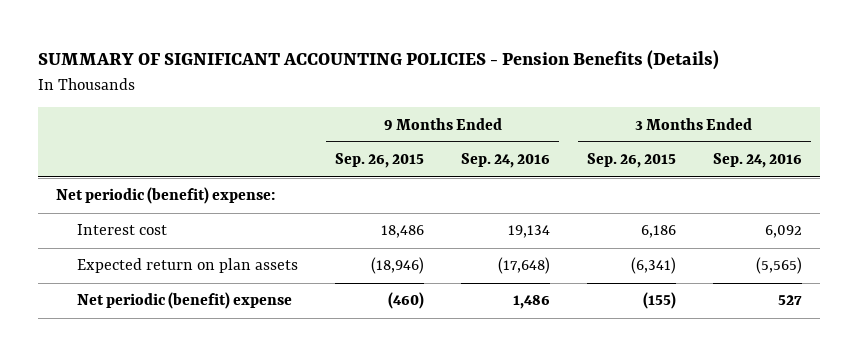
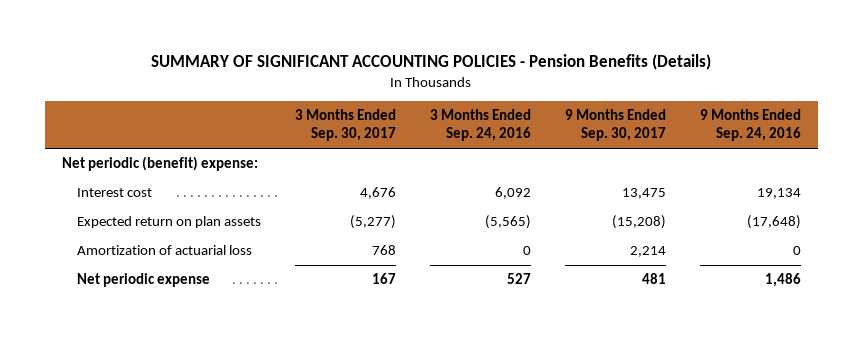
[335,153,425,169] Sep. 26, 2015 -> none
[586,153,676,169] Sep. 26, 2015 -> none
none -> [294,109,396,142] 3 Months Ended Sep. 30, 2017
none -> [564,109,666,142] 9 Months Ended Sep. 30, 2017
none -> [76,245,252,256] Amortization of actuarial loss
[77,292,293,310] Net periodic (benefit) expense -> [76,273,210,288] Net periodic expense

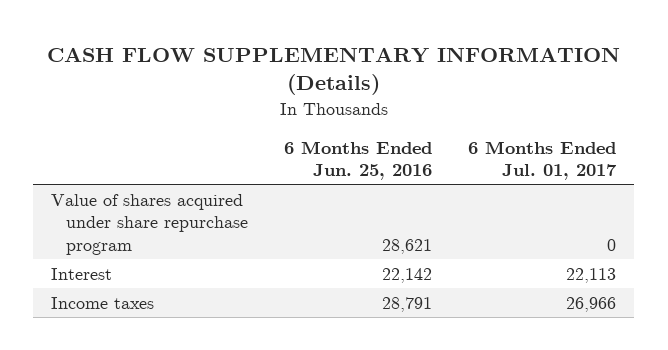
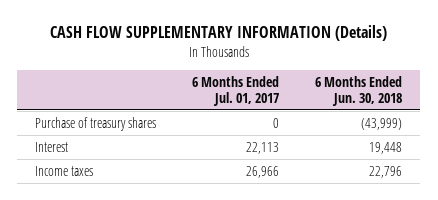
[284,140,433,180] 6 Months Ended Jun. 25, 2016 -> none
none -> [315,75,403,106] 6 Months Ended Jun. 30, 2018
[51,193,249,255] Value of shares acquired under share repurchase program -> [35,116,157,131] Purchase of treasury shares

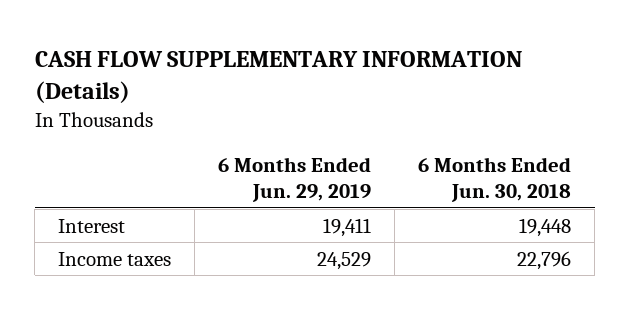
[192,75,280,106] 6 Months Ended Jul. 01, 2017 -> none
none -> [218,156,372,203] 6 Months Ended Jun. 29, 2019
[35,116,157,131] Purchase of treasury shares -> none

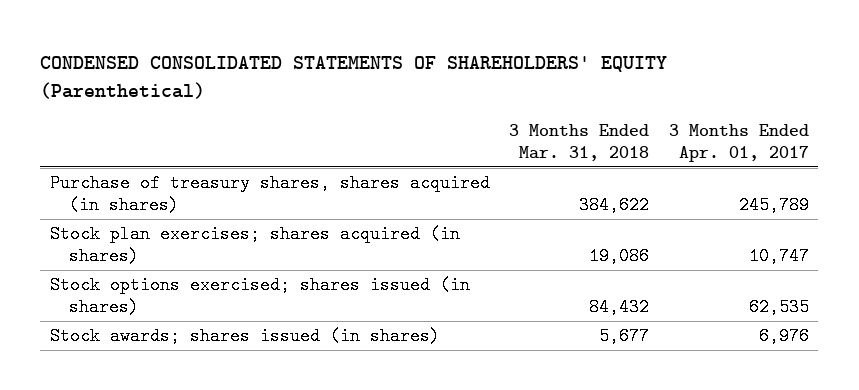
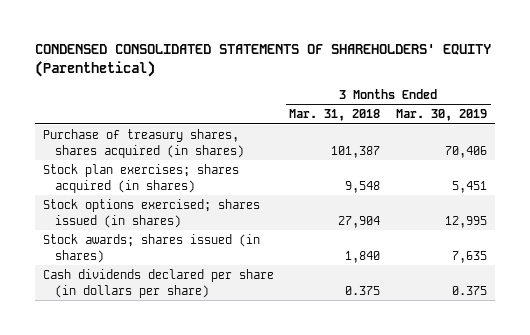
[668,123,809,162] 3 Months Ended Apr. 01, 2017 -> none
none -> [395,109,487,122] Mar. 30, 2019
[579,196,650,215] 384,622 -> [331,145,381,158] 101,387
[589,247,650,266] 19,086 -> [345,180,381,193] 9,548
[589,298,650,317] 84,432 -> [338,215,381,228] 27,904
[599,327,650,346] 5,677 -> [345,250,381,263] 1,840
none -> [42,269,274,298] Cash dividends declared per share (in dollars per share)

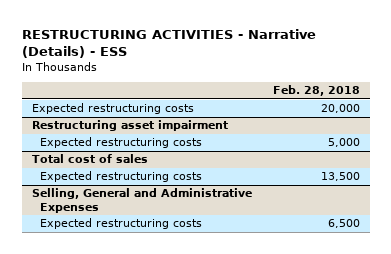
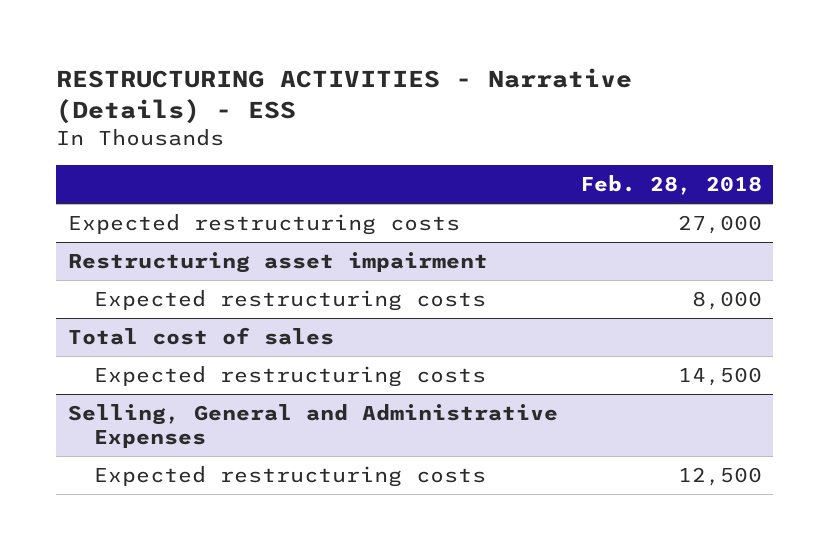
[320,104,360,114] 20,000 -> [678,214,763,234] 27,000
[327,138,360,148] 5,000 -> [692,290,763,310] 8,000
[320,172,360,182] 13,500 -> [678,366,763,386] 14,500
[327,219,360,229] 6,500 -> [678,466,763,486] 12,500

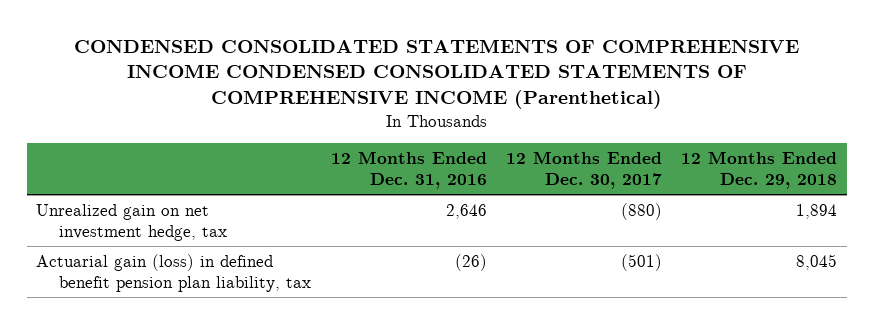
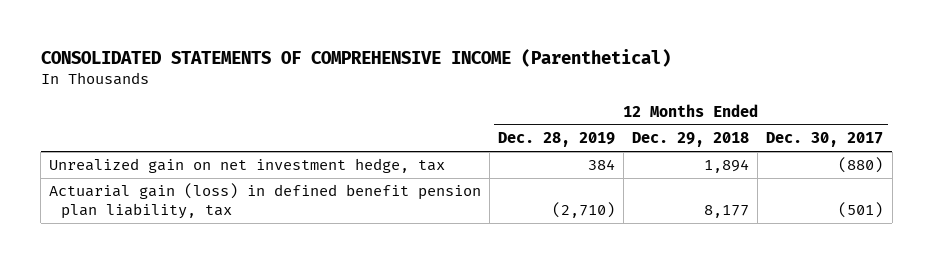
[73,38,799,110] CONDENSED CONSOLIDATED STATEMENTS OF COMPREHENSIVE INCOME CONDENSED CONSOLIDATED STATEMENTS OF COMPREHENSIVE INCOME (Parenthetical) -> [40,48,671,67] CONSOLIDATED STATEMENTS OF COMPREHENSIVE INCOME (Parenthetical)
[330,151,487,189] 12 Months Ended Dec. 31, 2016 -> none
none -> [498,132,616,148] Dec. 28, 2019
[796,253,838,270] 8,045 -> [704,205,750,219] 8,177

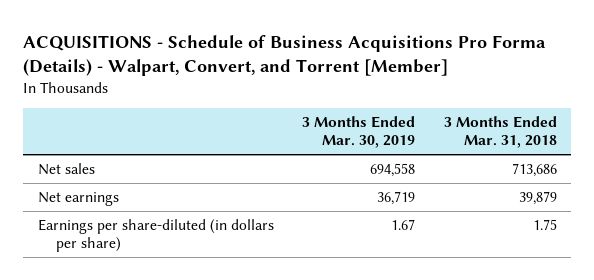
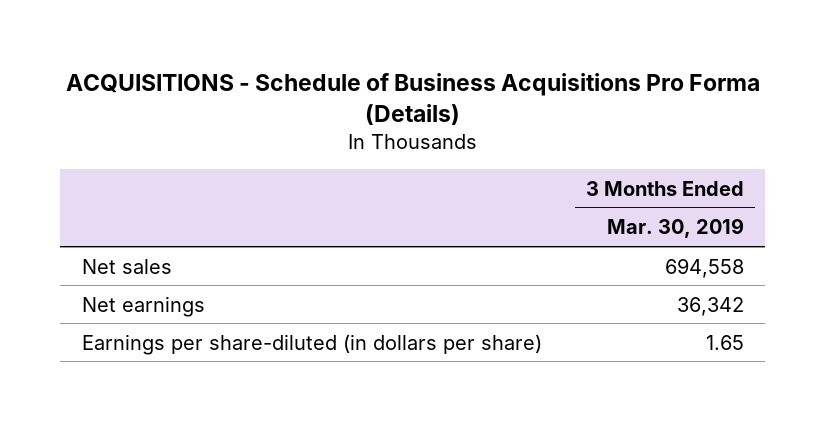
[23,34,547,76] ACQUISITIONS - Schedule of Business Acquisitions Pro Forma (Details) - Walpart, Convert, and Torrent [Member] -> [65,73,760,126] ACQUISITIONS - Schedule of Business Acquisitions Pro Forma (Details)
[443,116,557,149] 3 Months Ended Mar. 31, 2018 -> none
[377,190,416,205] 36,719 -> [676,296,744,316] 36,342
[391,218,416,230] 1.67 -> [705,334,744,350] 1.65

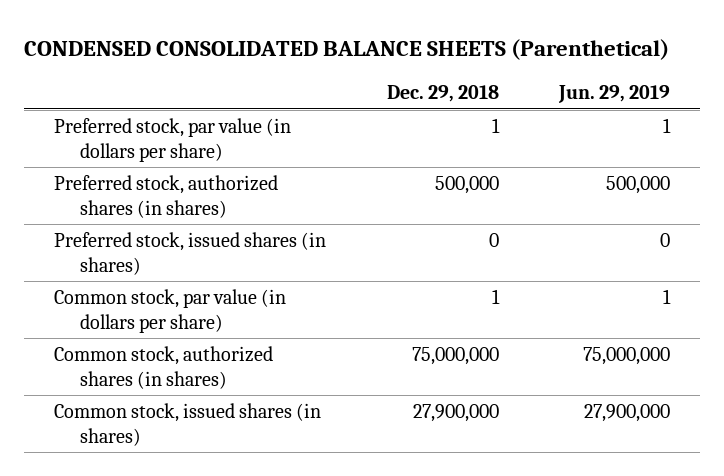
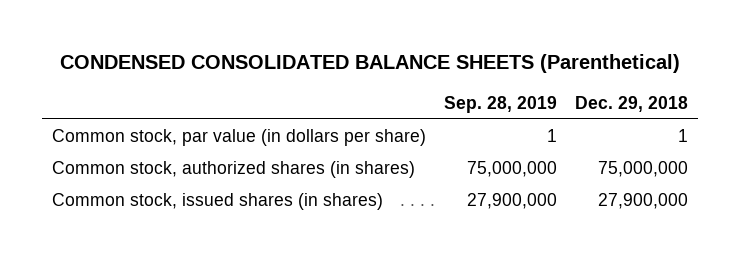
[557,85,670,104] Jun. 29, 2019 -> none
none -> [444,95,558,113] Sep. 28, 2019
[54,118,292,162] Preferred stock, par value (in dollars per share) -> none
[54,175,279,218] Preferred stock, authorized shares (in shares) -> none
[54,232,327,275] Preferred stock, issued shares (in shares) -> none

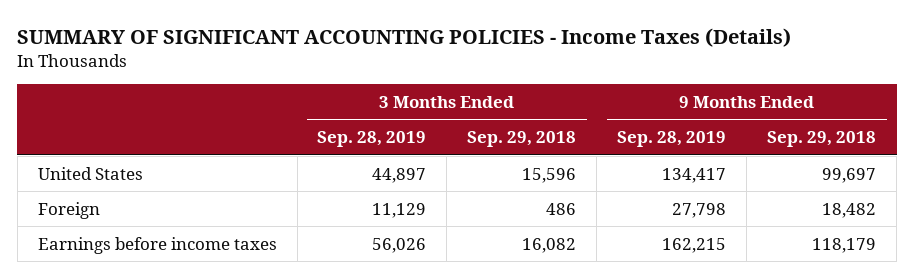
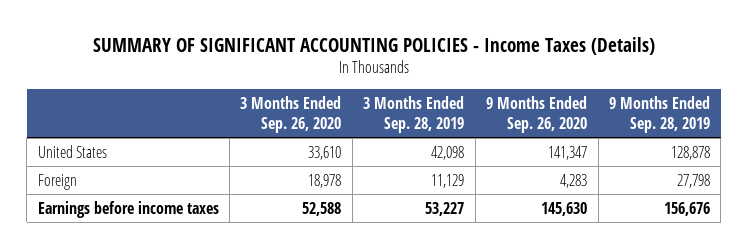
[467,131,577,148] Sep. 29, 2018 -> none
[767,131,877,148] Sep. 29, 2018 -> none
none -> [240,95,342,133] 3 Months Ended Sep. 26, 2020
none -> [486,95,588,133] 9 Months Ended Sep. 26, 2020
[372,167,427,183] 44,897 -> [431,145,465,160] 42,098
[662,167,727,183] 134,417 -> [671,145,711,160] 128,878
[372,237,427,253] 56,026 -> [425,201,465,216] 53,227
[662,237,727,253] 162,215 -> [664,201,711,216] 156,676

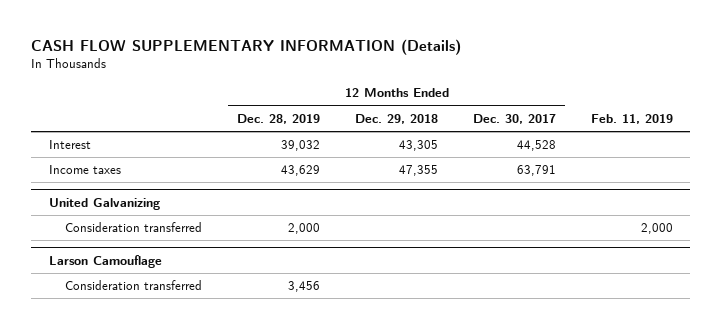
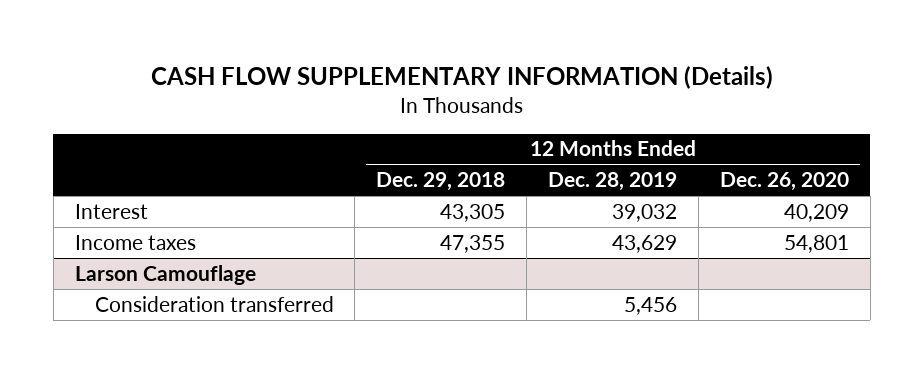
[473,113,557,124] Dec. 30, 2017 -> none
[590,113,673,124] Feb. 11, 2019 -> none
none -> [720,172,850,192] Dec. 26, 2020
[48,197,160,210] United Galvanizing -> none
[65,222,203,233] Consideration transferred -> none
[288,281,321,293] 3,456 -> [624,296,678,315] 5,456

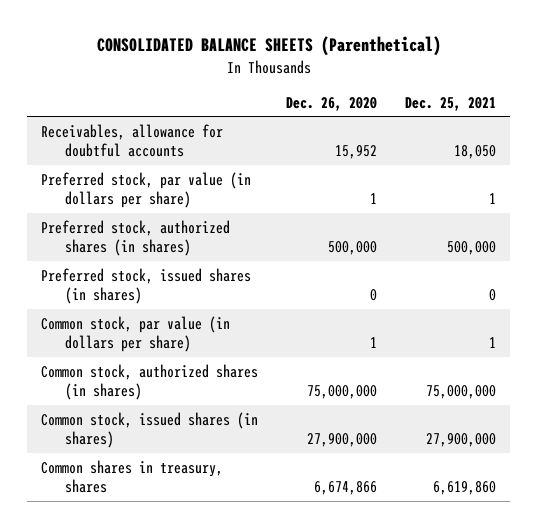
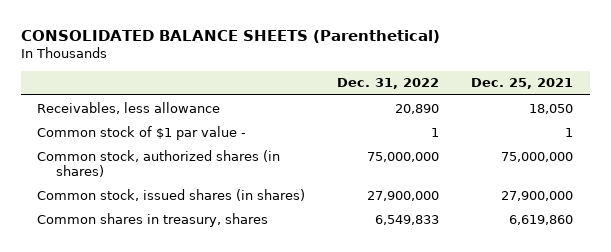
[286,96,378,111] Dec. 26, 2020 -> none
none -> [337,78,440,90] Dec. 31, 2022
[41,171,252,209] Preferred stock, par value (in dollars per share) -> none
[41,219,231,257] Preferred stock, authorized shares (in shares) -> none
[41,267,252,305] Preferred stock, issued shares (in shares) -> none
[41,123,224,158] Receivables, allowance for doubtful accounts -> [37,101,221,114] Receivables, less allowance
[41,315,231,353] Common stock, par value (in dollars per share) -> [37,125,247,140] Common stock of $1 par value -

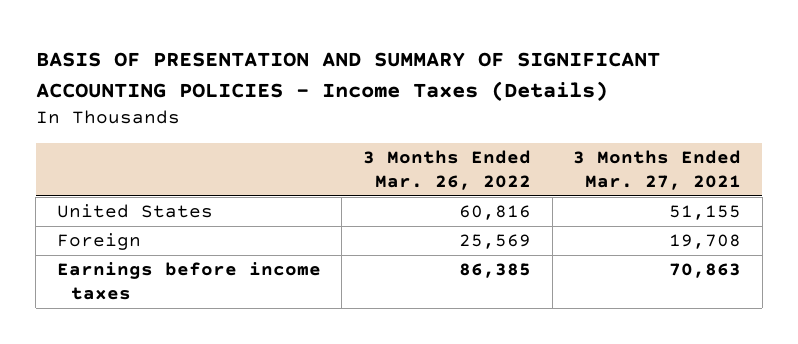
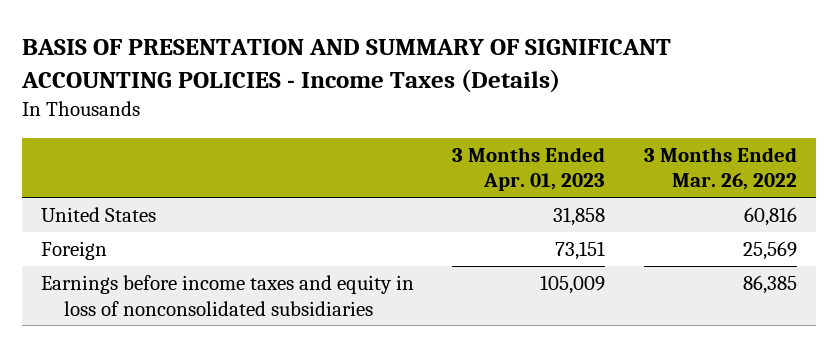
[573,150,742,191] 3 Months Ended Mar. 27, 2021 -> none
none -> [452,146,606,192] 3 Months Ended Apr. 01, 2023
[56,262,321,301] Earnings before income taxes -> [41,275,415,316] Earnings before income taxes and equity in loss of nonconsolidated subsidiaries

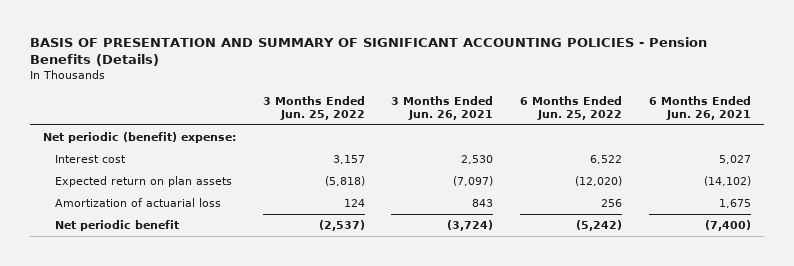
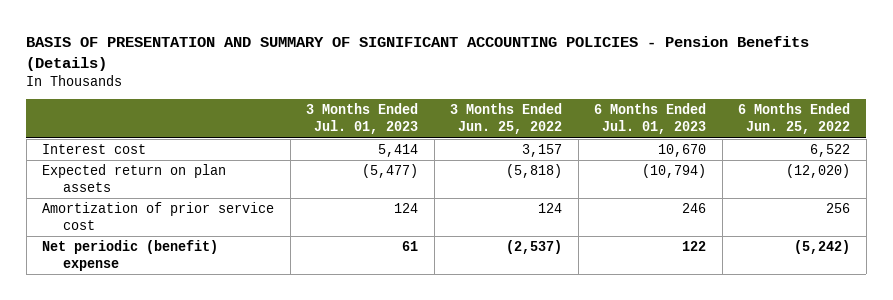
[391,95,494,120] 3 Months Ended Jun. 26, 2021 -> none
[648,95,751,120] 6 Months Ended Jun. 26, 2021 -> none
none -> [306,103,419,135] 3 Months Ended Jul. 01, 2023
none -> [594,103,707,135] 6 Months Ended Jul. 01, 2023
[43,131,237,143] Net periodic (benefit) expense: -> none
[55,197,222,207] Amortization of actuarial loss -> [42,202,275,231] Amortization of prior service cost
[55,219,180,231] Net periodic benefit -> [42,240,219,272] Net periodic (benefit) expense

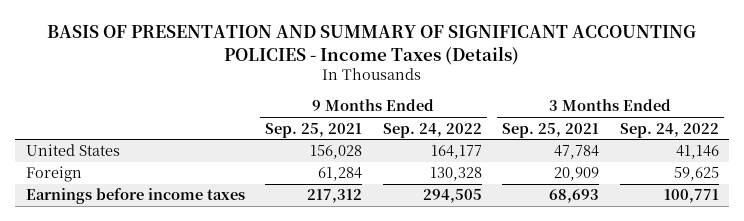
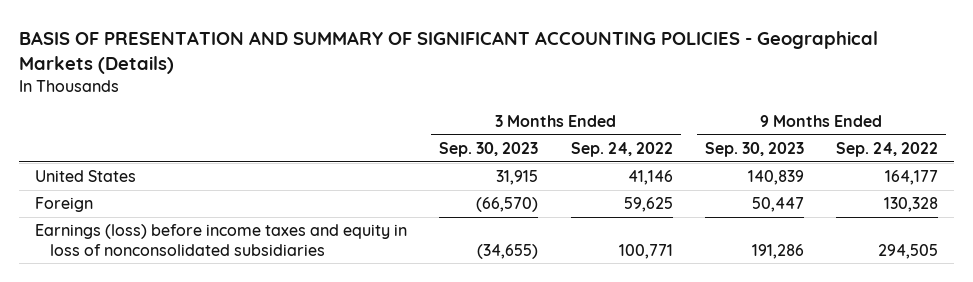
[47,24,697,65] BASIS OF PRESENTATION AND SUMMARY OF SIGNIFICANT ACCOUNTING POLICIES - Income Taxes (Details) -> [19,30,879,74] BASIS OF PRESENTATION AND SUMMARY OF SIGNIFICANT ACCOUNTING POLICIES - Geographical Markets (Details)
[265,122,363,138] Sep. 25, 2021 -> none
[502,122,600,138] Sep. 25, 2021 -> none
none -> [439,141,539,157] Sep. 30, 2023
none -> [704,141,804,157] Sep. 30, 2023
[25,188,245,205] Earnings before income taxes -> [35,224,408,256] Earnings (loss) before income taxes and equity in loss of nonconsolidated subsidiaries

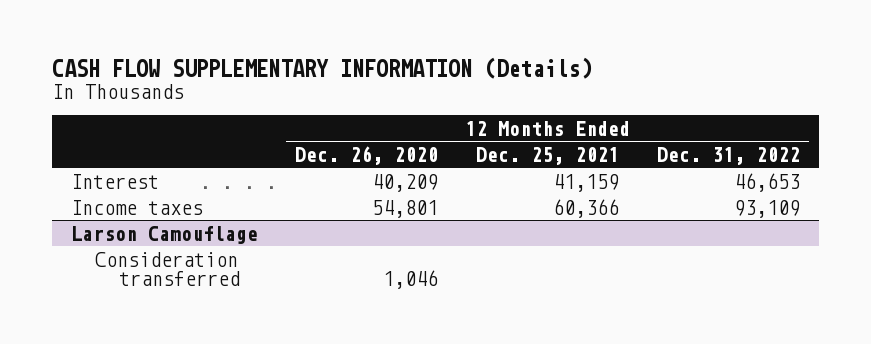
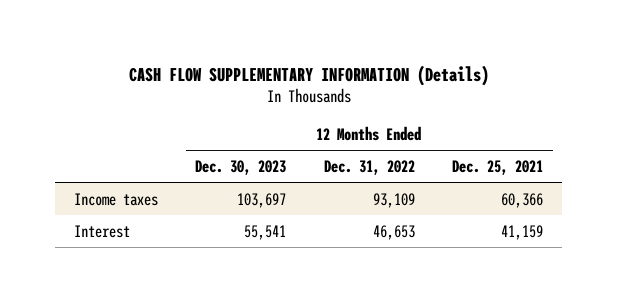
[295,145,439,165] Dec. 26, 2020 -> none
none -> [195,160,287,176] Dec. 30, 2023
[70,225,258,244] Larson Camouflage -> none
[94,251,240,287] Consideration transferred -> none
[70,173,159,189] Interest -> [73,224,130,238] Interest

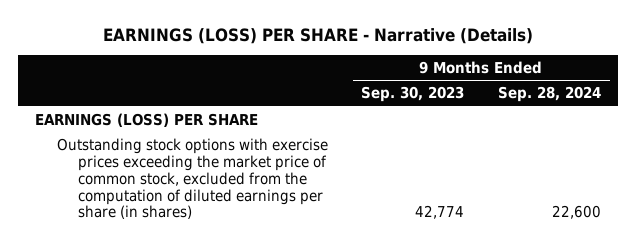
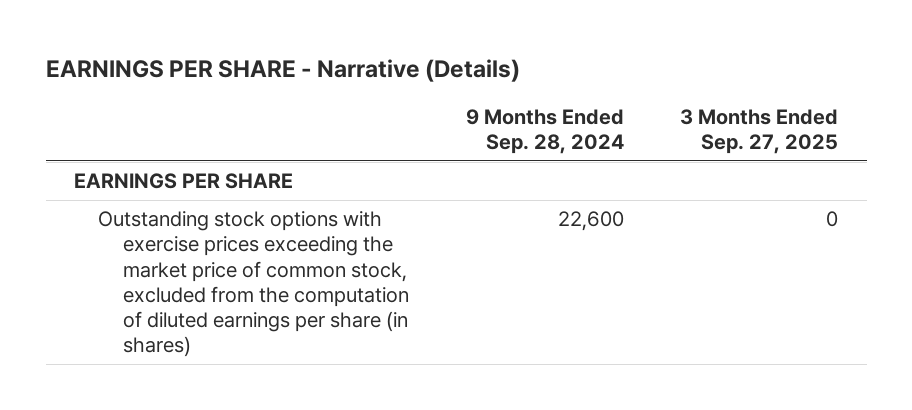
[103,27,534,44] EARNINGS (LOSS) PER SHARE - Narrative (Details) -> [45,59,520,83] EARNINGS PER SHARE - Narrative (Details)
[361,86,465,103] Sep. 30, 2023 -> none
none -> [680,108,839,155] 3 Months Ended Sep. 27, 2025
[34,112,258,127] EARNINGS (LOSS) PER SHARE -> [73,173,293,190] EARNINGS PER SHARE

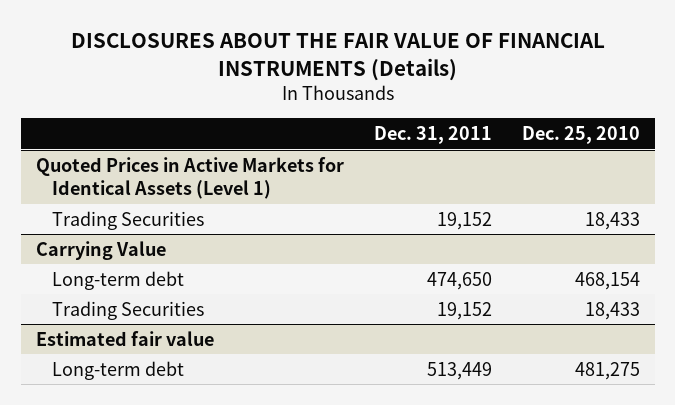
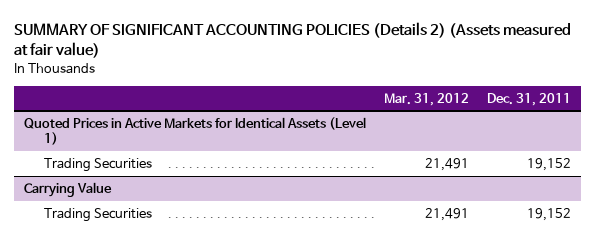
[70,33,605,82] DISCLOSURES ABOUT THE FAIR VALUE OF FINANCIAL INSTRUMENTS (Details) -> [14,21,572,58] SUMMARY OF SIGNIFICANT ACCOUNTING POLICIES (Details 2) (Assets measured at fair value)
[521,125,640,144] Dec. 25, 2010 -> none
none -> [384,92,470,106] Mar. 31, 2012
[51,270,184,290] Long-term debt -> none
[35,330,214,346] Estimated fair value -> none
[51,360,184,380] Long-term debt -> none

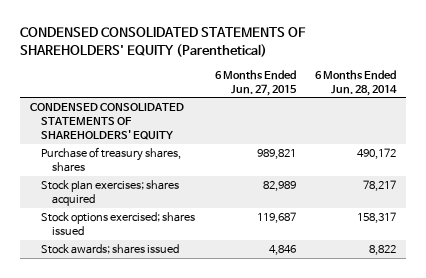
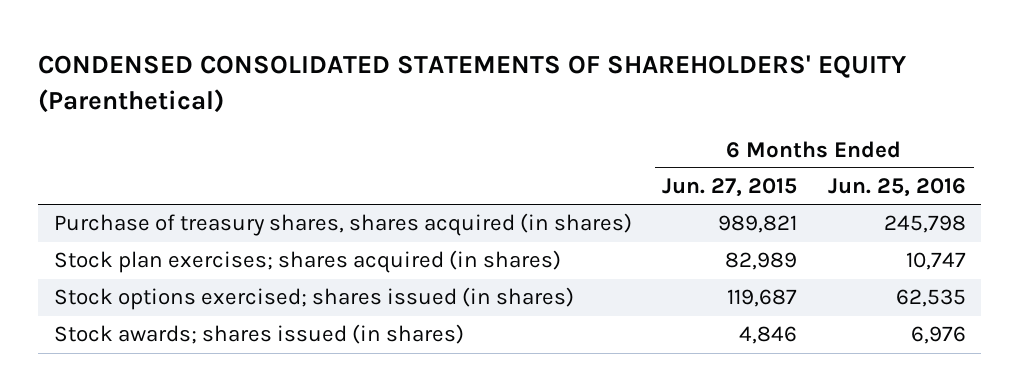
[315,69,398,96] 6 Months Ended Jun. 28, 2014 -> none
none -> [827,178,966,198] Jun. 25, 2016
[29,102,184,140] CONDENSED CONSOLIDATED STATEMENTS OF SHAREHOLDERS' EQUITY -> none
[40,146,181,172] Purchase of treasury shares, shares -> [53,213,632,237] Purchase of treasury shares, shares acquired (in shares)
[40,179,179,206] Stock plan exercises; shares acquired -> [53,250,561,274] Stock plan exercises; shares acquired (in shares)
[40,211,195,235] Stock options exercised; shares issued -> [53,287,574,311] Stock options exercised; shares issued (in shares)
[40,243,179,254] Stock awards; shares issued -> [53,324,464,345] Stock awards; shares issued (in shares)

